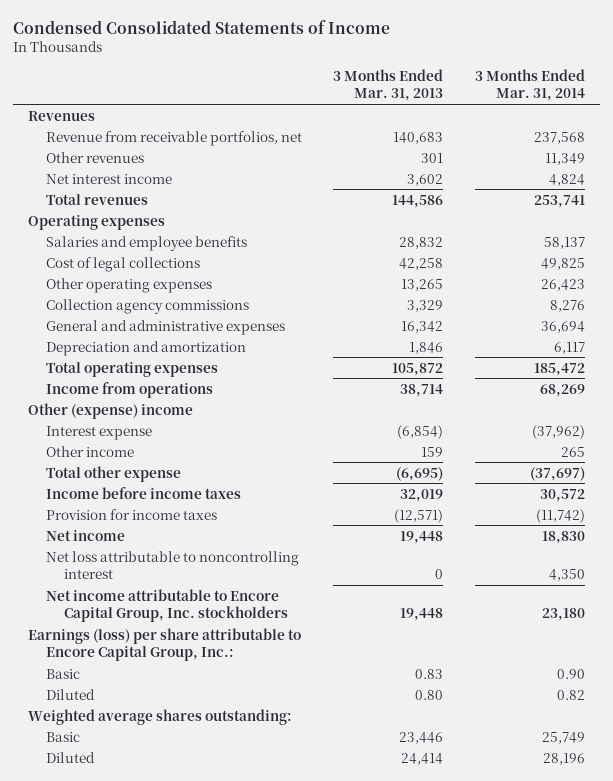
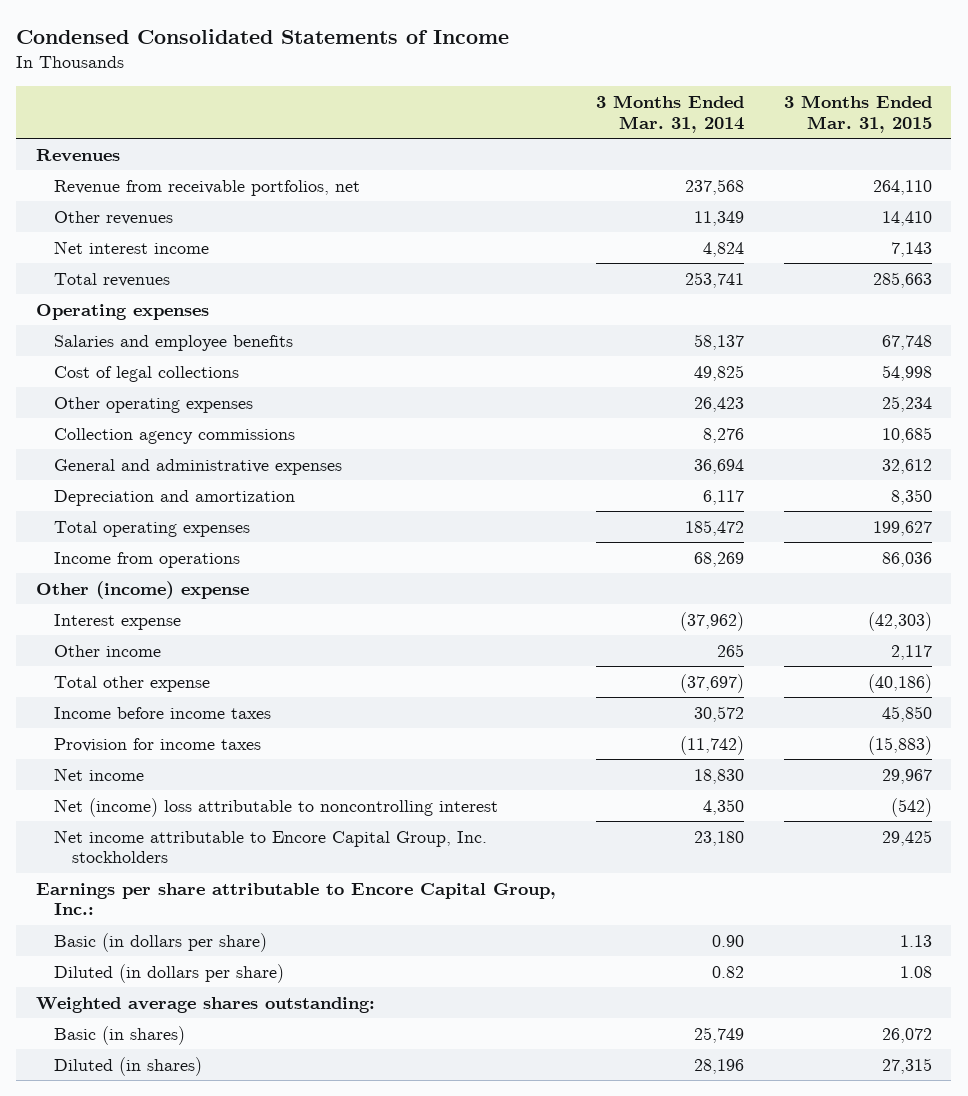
[333,69,444,102] 3 Months Ended Mar. 31, 2013 -> none
none -> [783,95,932,133] 3 Months Ended Mar. 31, 2015
[28,402,194,419] Other (expense) income -> [36,580,250,599] Other (income) expense
[46,550,300,579] Net loss attributable to noncontrolling interest -> [53,797,498,817] Net (income) loss attributable to noncontrolling interest
[28,627,302,661] Earnings (loss) per share attributable to Encore Capital Group, Inc.: -> [36,882,557,916] Earnings per share attributable to Encore Capital Group, Inc.:
[46,668,81,679] Basic -> [53,932,267,952] Basic (in dollars per share)
[46,688,96,700] Diluted -> [53,963,284,983] Diluted (in dollars per share)
[46,731,81,742] Basic -> [53,1025,185,1045] Basic (in shares)
[46,751,96,763] Diluted -> [53,1056,202,1076] Diluted (in shares)

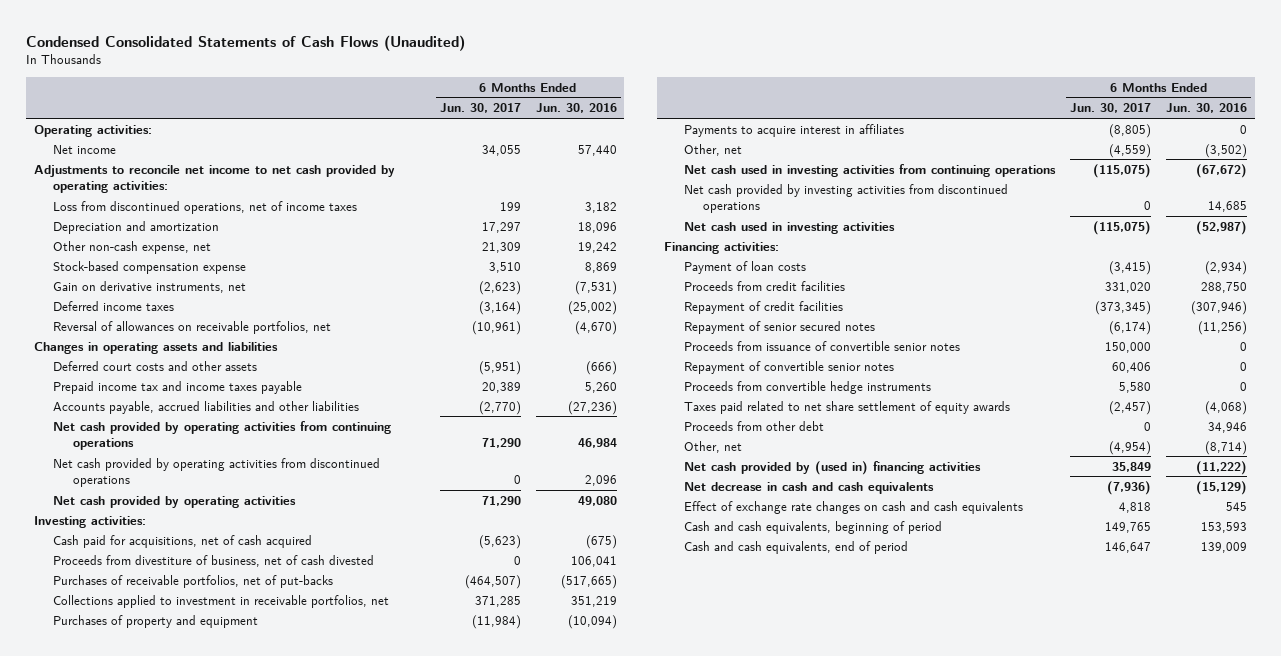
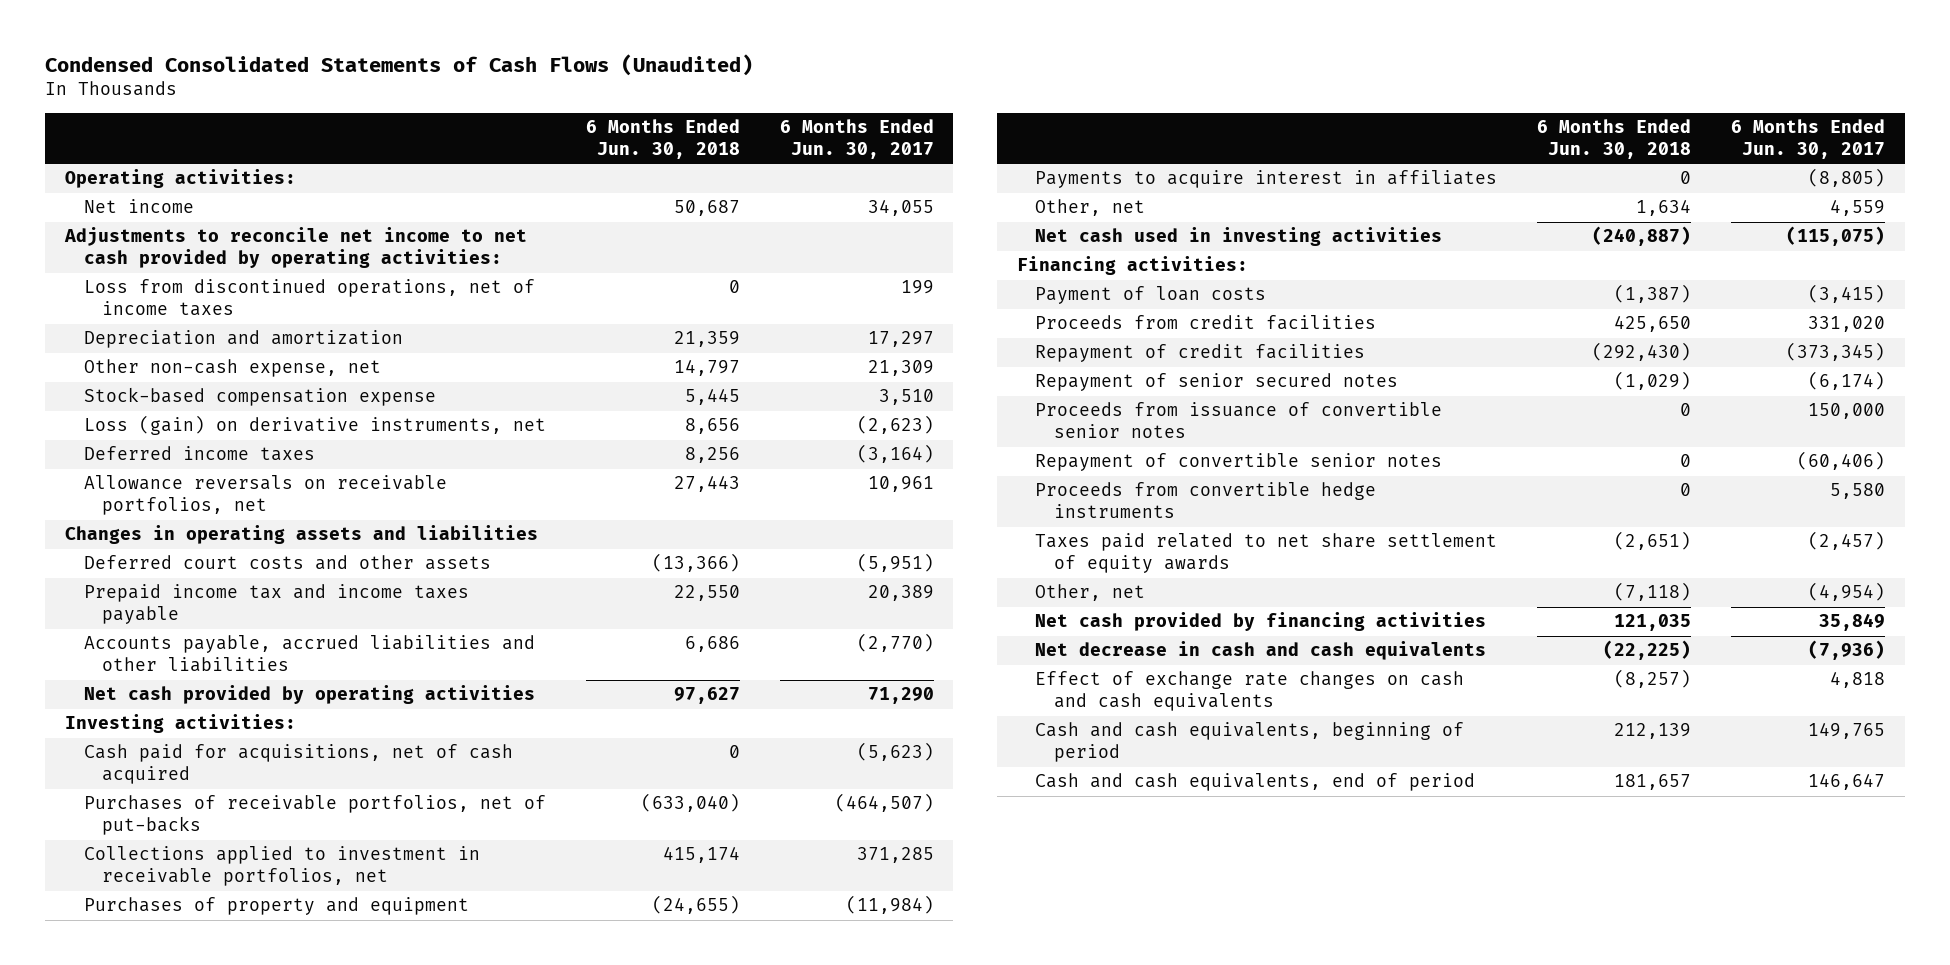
[535,103,617,114] Jun. 30, 2016 -> none
none -> [585,118,740,159] 6 Months Ended Jun. 30, 2018
[53,280,247,293] Gain on derivative instruments, net -> [83,415,546,436] Loss (gain) on derivative instruments, net
[53,320,332,334] Reversal of allowances on receivable portfolios, net -> [83,475,447,516] Allowance reversals on receivable portfolios, net
[471,320,521,335] (10,961) -> [867,476,934,493] 10,961
[53,420,392,450] Net cash provided by operating activities from continuing operations -> none
[53,457,381,487] Net cash provided by operating activities from discontinued operations -> none
[53,554,375,567] Proceeds from divestiture of business, net of cash divested -> none
[683,163,1056,177] Net cash used in investing activities from continuing operations -> none
[683,183,1008,213] Net cash provided by investing activities from discontinued operations -> none
[1109,143,1152,158] (4,559) -> [1829,199,1885,217] 4,559
[1112,361,1152,373] 60,406 -> [1796,451,1885,471] (60,406)
[683,420,824,431] Proceeds from other debt -> none
[683,460,981,475] Net cash provided by (used in) financing activities -> [1035,612,1487,632] Net cash provided by financing activities

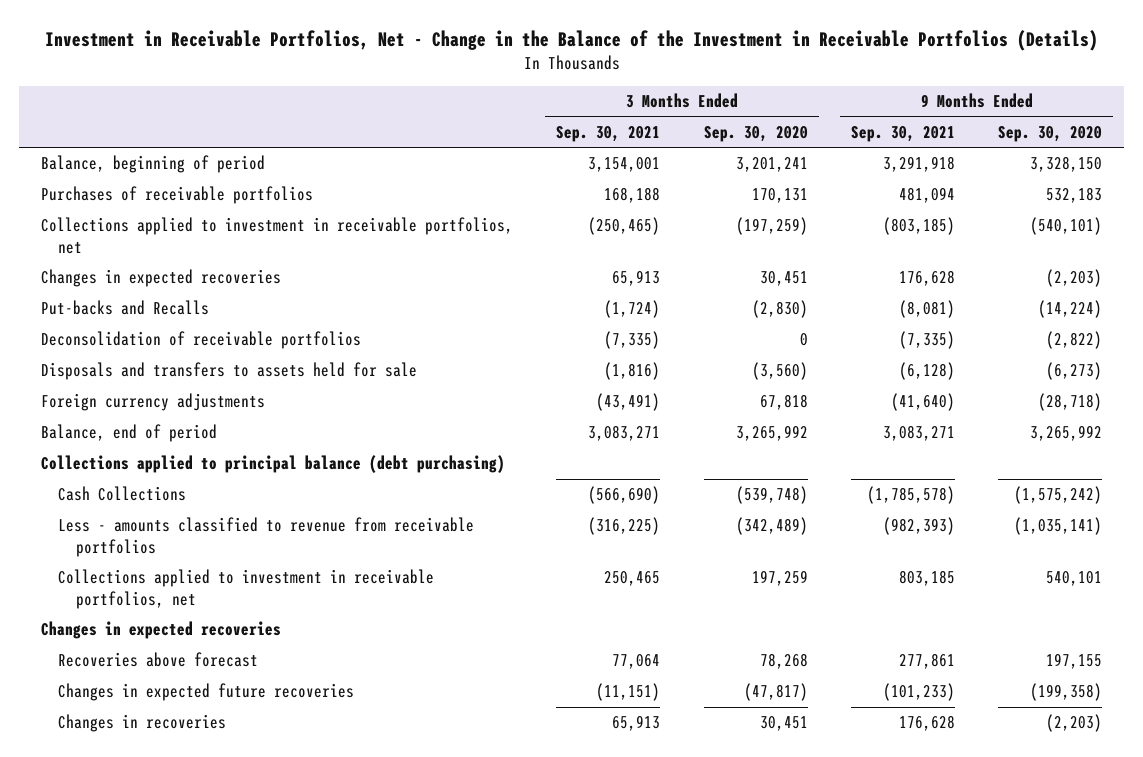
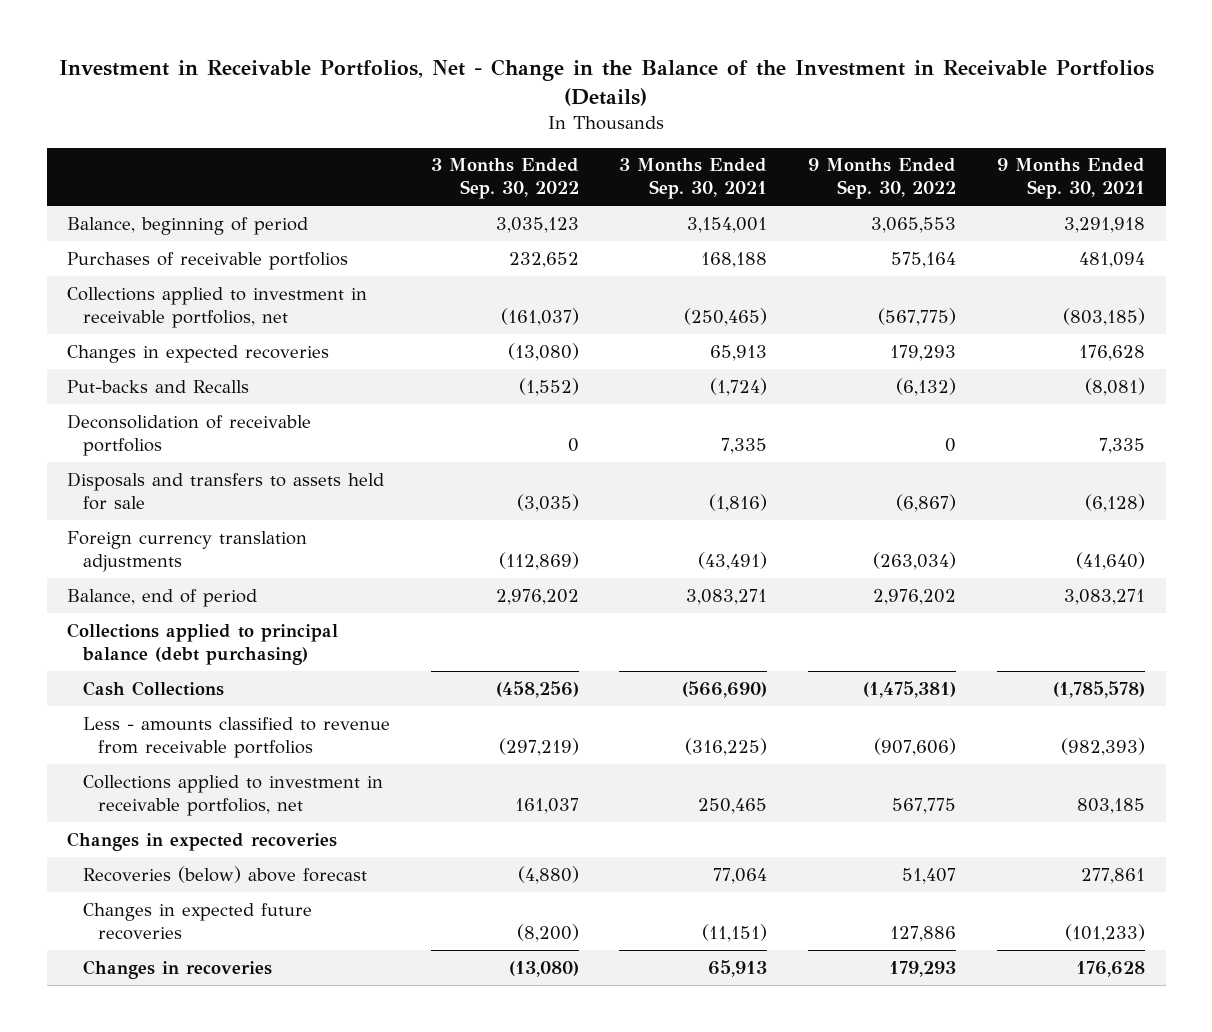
[703,126,808,143] Sep. 30, 2020 -> none
[998,126,1103,143] Sep. 30, 2020 -> none
none -> [430,158,579,200] 3 Months Ended Sep. 30, 2022
none -> [808,158,957,200] 9 Months Ended Sep. 30, 2022
[604,331,661,350] (7,335) -> [721,437,768,454] 7,335
[899,331,956,350] (7,335) -> [1099,437,1146,454] 7,335
[40,393,265,412] Foreign currency adjustments -> [67,530,308,572] Foreign currency translation adjustments
[58,652,259,668] Recoveries above forecast -> [82,865,367,883] Recoveries (below) above forecast

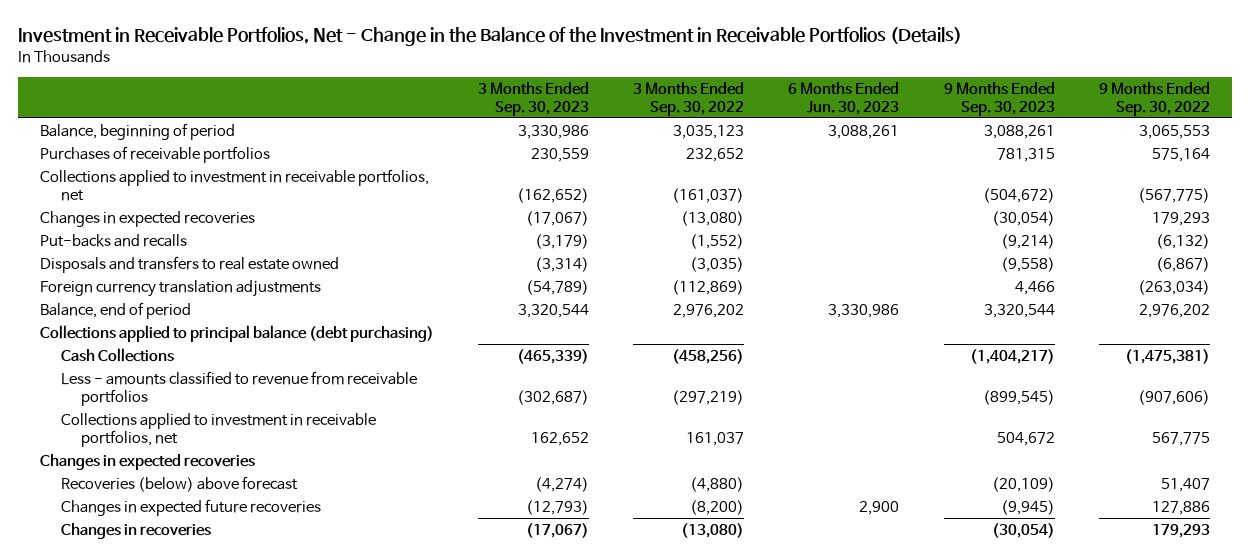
[619,158,768,200] 3 Months Ended Sep. 30, 2021 -> none
[997,158,1146,200] 9 Months Ended Sep. 30, 2021 -> none
none -> [478,81,590,116] 3 Months Ended Sep. 30, 2023
none -> [788,81,900,115] 6 Months Ended Jun. 30, 2023
none -> [943,81,1055,116] 9 Months Ended Sep. 30, 2023
[67,413,312,456] Deconsolidation of receivable portfolios -> none
[67,379,250,393] Put-backs and Recalls -> [39,233,187,247] Put-backs and recalls
[67,471,385,510] Disposals and transfers to assets held for sale -> [39,255,339,273] Disposals and transfers to real estate owned

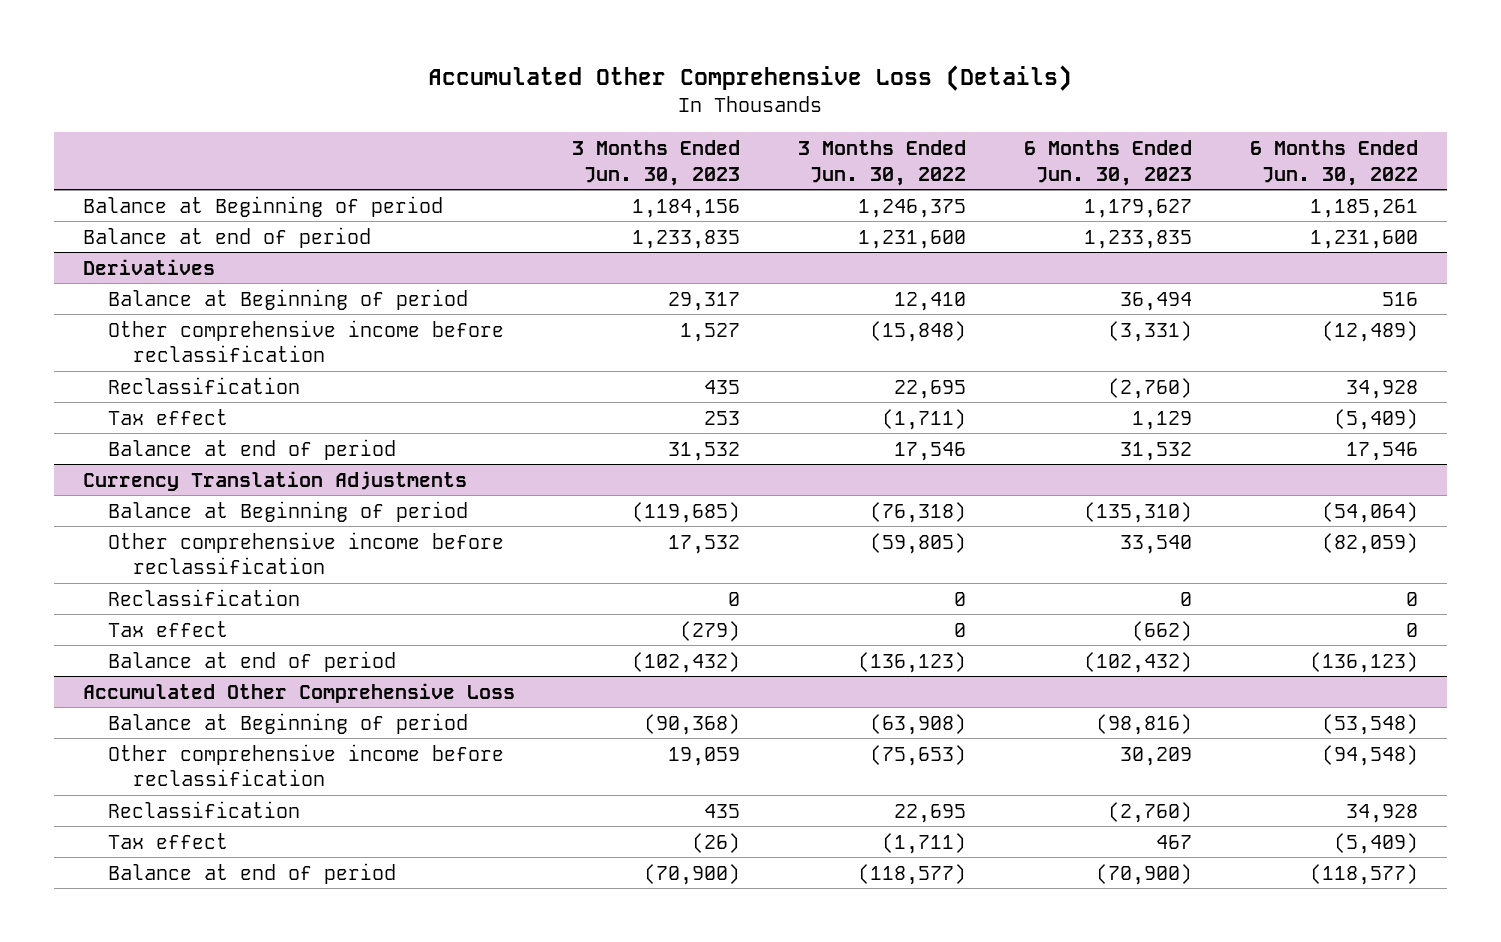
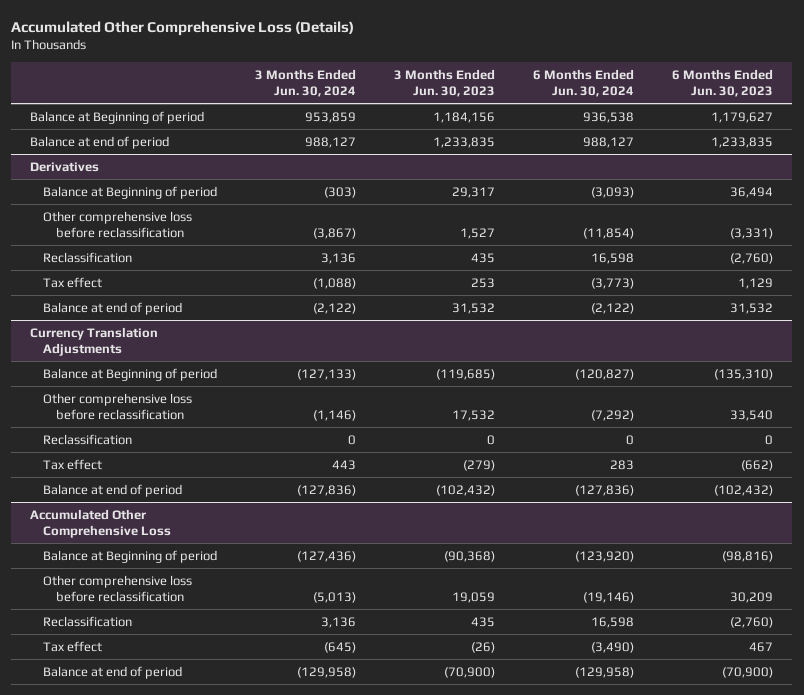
[798,140,967,186] 3 Months Ended Jun. 30, 2022 -> none
[1250,140,1419,186] 6 Months Ended Jun. 30, 2022 -> none
none -> [255,69,357,97] 3 Months Ended Jun. 30, 2024
none -> [533,69,635,97] 6 Months Ended Jun. 30, 2024
[108,319,505,363] Other comprehensive income before reclassification -> [43,210,193,238] Other comprehensive loss before reclassification
[108,531,505,575] Other comprehensive income before reclassification -> [43,392,193,420] Other comprehensive loss before reclassification
[108,743,505,787] Other comprehensive income before reclassification -> [43,574,193,602] Other comprehensive loss before reclassification

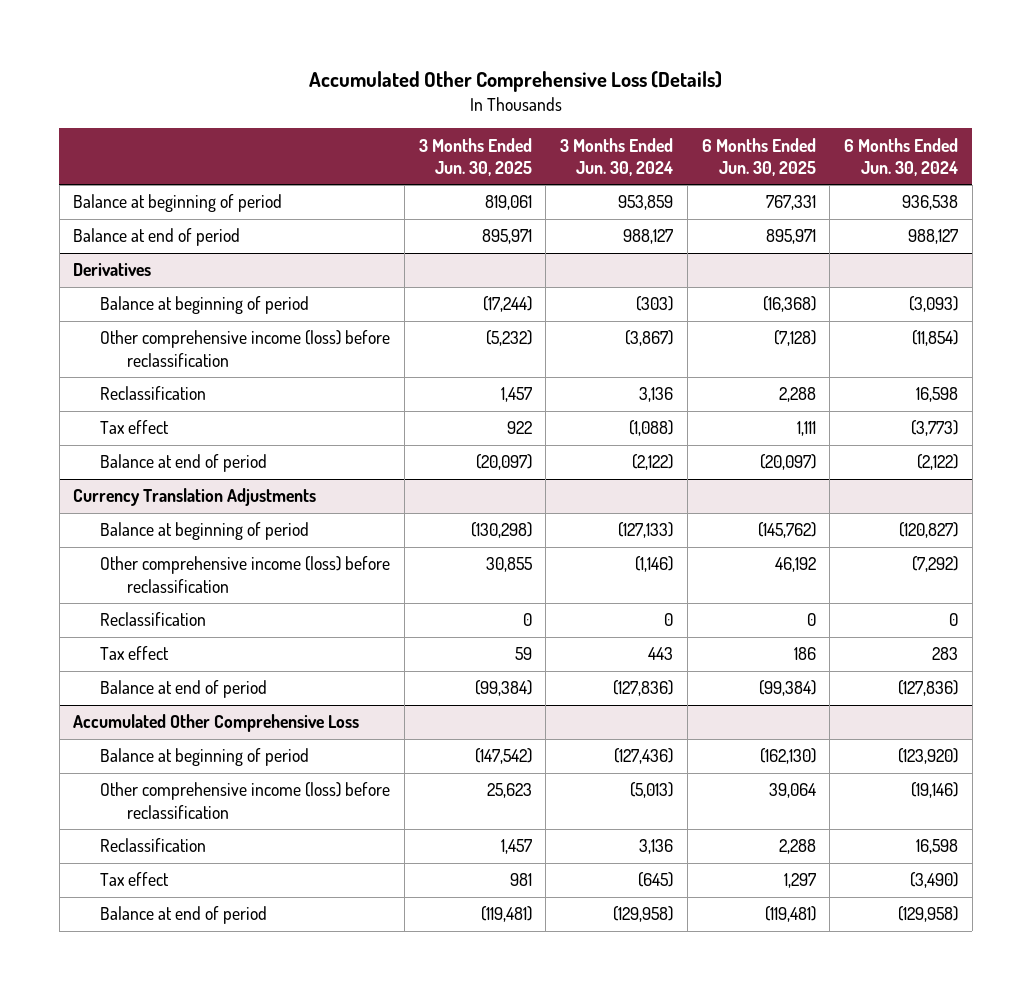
[394,69,496,97] 3 Months Ended Jun. 30, 2023 -> none
[672,69,774,97] 6 Months Ended Jun. 30, 2023 -> none
none -> [418,137,532,176] 3 Months Ended Jun. 30, 2025
none -> [701,137,816,176] 6 Months Ended Jun. 30, 2025
[30,110,205,124] Balance at Beginning of period -> [73,194,283,213] Balance at beginning of period
[43,185,218,199] Balance at Beginning of period -> [100,296,310,315] Balance at beginning of period
[43,210,193,238] Other comprehensive loss before reclassification -> [100,330,391,367] Other comprehensive income (loss) before reclassification
[43,367,218,381] Balance at Beginning of period -> [100,522,310,541] Balance at beginning of period
[43,392,193,420] Other comprehensive loss before reclassification -> [100,556,391,593] Other comprehensive income (loss) before reclassification
[43,549,218,563] Balance at Beginning of period -> [100,748,310,767] Balance at beginning of period
[43,574,193,602] Other comprehensive loss before reclassification -> [100,782,391,819] Other comprehensive income (loss) before reclassification

